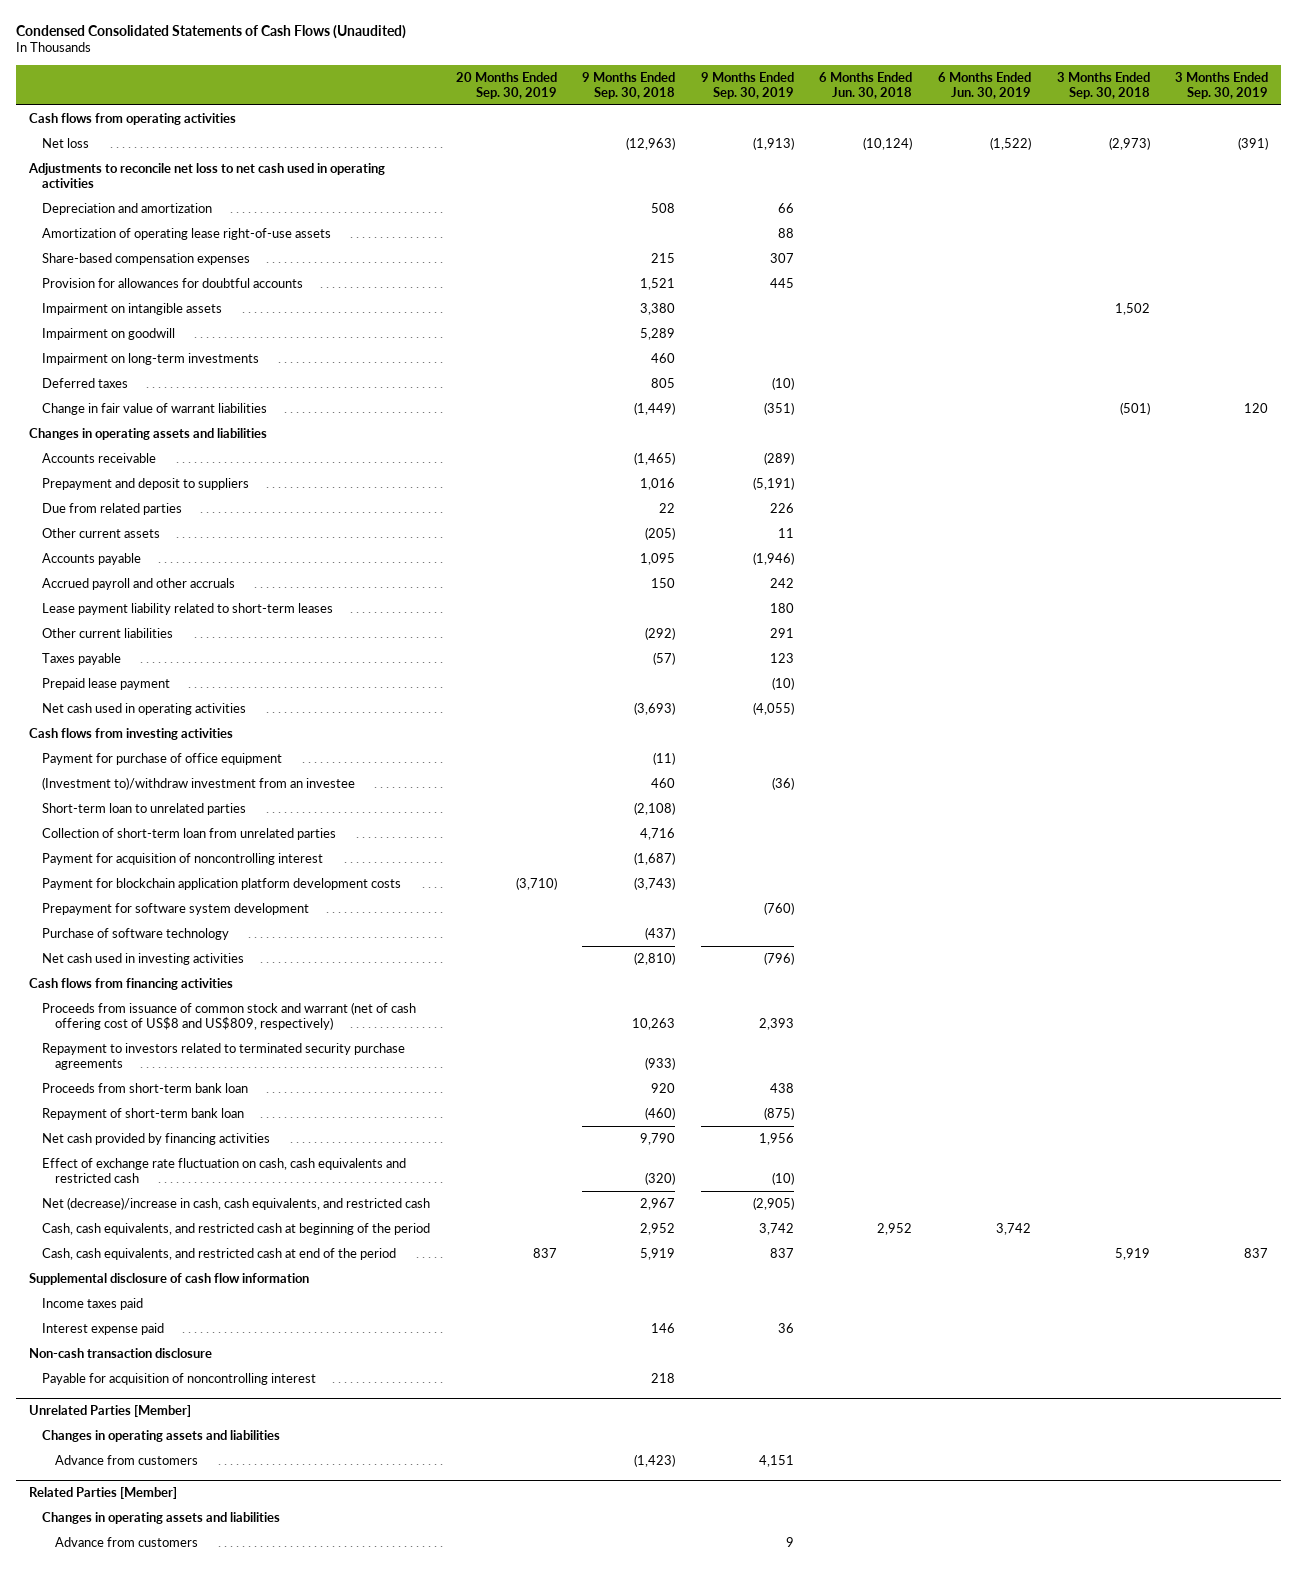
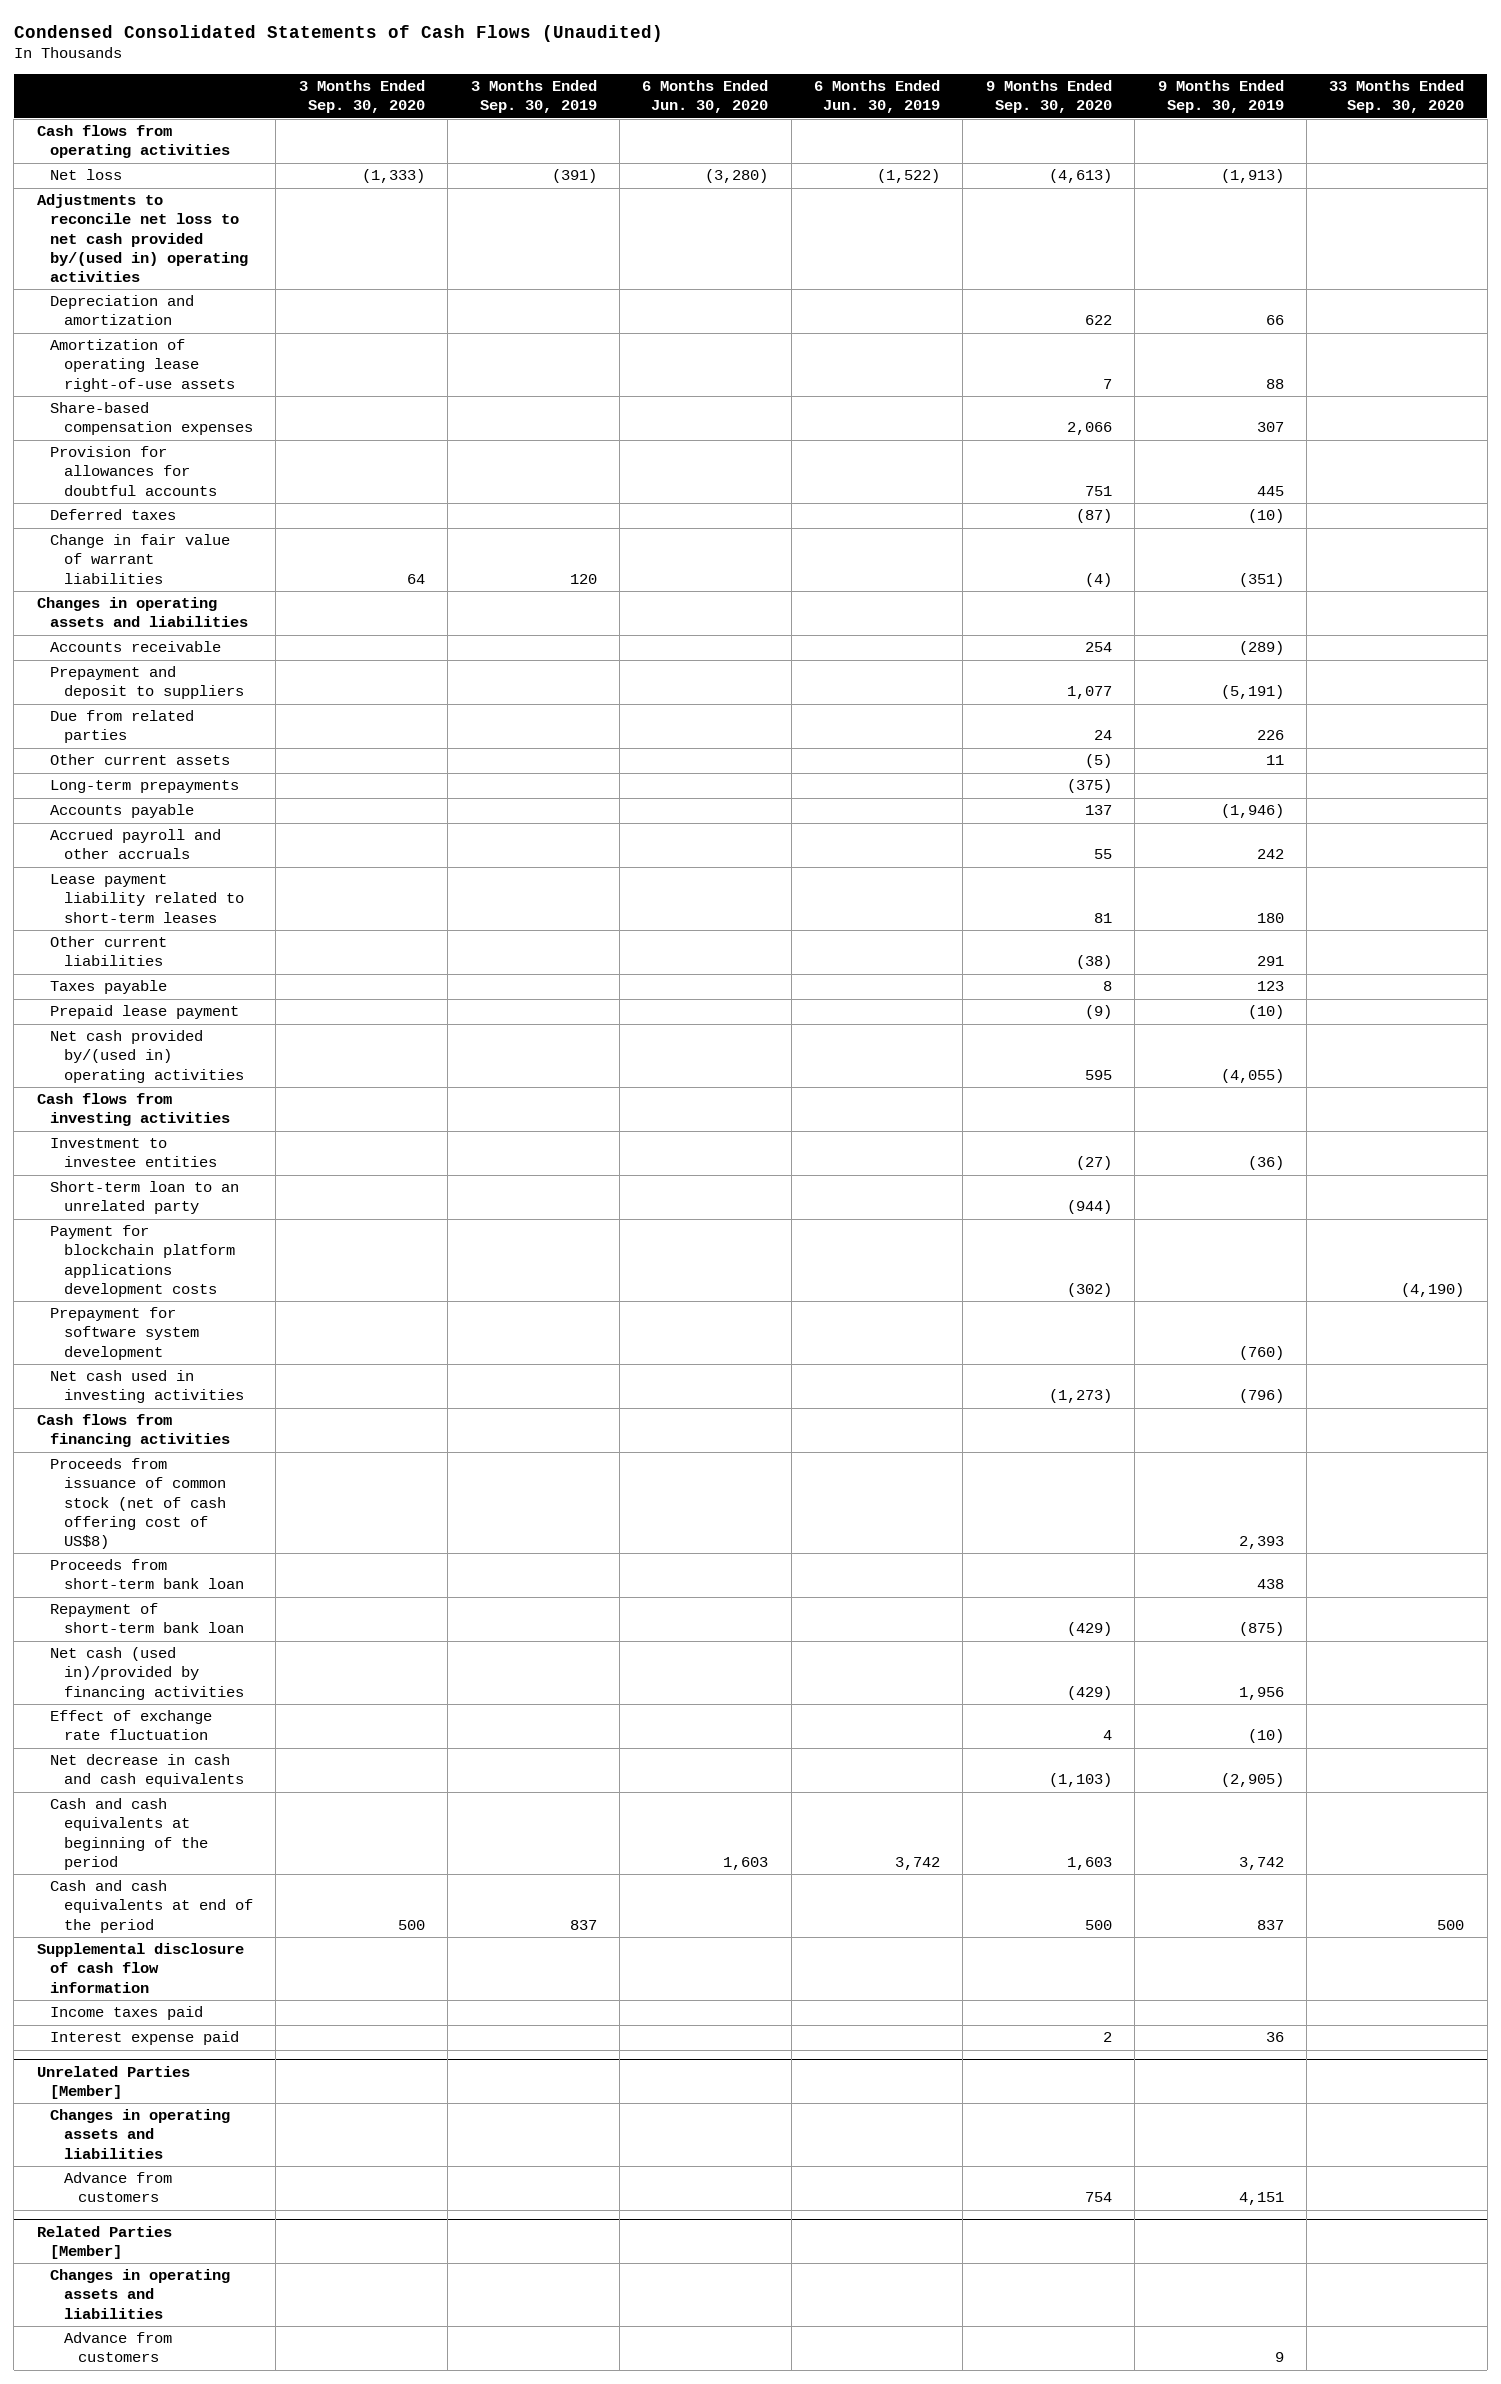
[455,71,557,99] 20 Months Ended Sep. 30, 2019 -> none
[582,71,676,99] 9 Months Ended Sep. 30, 2018 -> none
[819,71,913,99] 6 Months Ended Jun. 30, 2018 -> none
[1056,71,1150,99] 3 Months Ended Sep. 30, 2018 -> none
none -> [298,80,425,114] 3 Months Ended Sep. 30, 2020
none -> [642,80,769,114] 6 Months Ended Jun. 30, 2020
none -> [985,80,1112,114] 9 Months Ended Sep. 30, 2020
none -> [1329,80,1465,114] 33 Months Ended Sep. 30, 2020
[28,162,386,188] Adjustments to reconcile net loss to net cash used in operating activities -> [36,194,249,282] Adjustments to reconcile net loss to net cash provided by/(used in) operating activities
[42,302,223,315] Impairment on intangible assets -> none
[42,327,176,340] Impairment on goodwill -> none
[42,352,260,365] Impairment on long-term investments -> none
none -> [50,780,240,794] Long-term prepayments
[42,702,247,715] Net cash used in operating activities -> [50,1030,244,1083] Net cash provided by/(used in) operating activities
[42,752,283,765] Payment for purchase of office equipment -> none
[42,827,337,840] Collection of short-term loan from unrelated parties -> none
[42,852,324,865] Payment for acquisition of noncontrolling interest -> none
[42,776,356,790] (Investment to)/withdraw investment from an investee -> [50,1138,217,1168] Investment to investee entities
[42,802,247,815] Short-term loan to unrelated parties -> [50,1181,240,1215] Short-term loan to an unrelated party
[42,877,402,890] Payment for blockchain application platform development costs -> [50,1225,235,1297] Payment for blockchain platform applications development costs
[42,927,230,940] Purchase of software technology -> none
[42,1042,406,1070] Repayment to investors related to terminated security purchase agreements -> none
[42,1001,417,1030] Proceeds from issuance of common stock and warrant (net of cash offering cost of US$8 and US$809, respectively) -> [50,1458,226,1549] Proceeds from issuance of common stock (net of cash offering cost of US$8)
[42,1132,271,1145] Net cash provided by financing activities -> [50,1647,244,1700] Net cash (used in)/provided by financing activities
[42,1157,407,1183] Effect of exchange rate fluctuation on cash, cash equivalents and restricted cash -> [50,1710,213,1741] Effect of exchange rate fluctuation
[42,1196,431,1210] Net (decrease)/increase in cash, cash equivalents, and restricted cash -> [50,1754,244,1788] Net decrease in cash and cash equivalents
[42,1222,431,1235] Cash, cash equivalents, and restricted cash at beginning of the period -> [50,1798,208,1870] Cash and cash equivalents at beginning of the period
[42,1247,397,1260] Cash, cash equivalents, and restricted cash at end of the period -> [50,1880,253,1933] Cash and cash equivalents at end of the period
[29,1347,213,1358] Non-cash transaction disclosure -> none
[42,1372,317,1385] Payable for acquisition of noncontrolling interest -> none

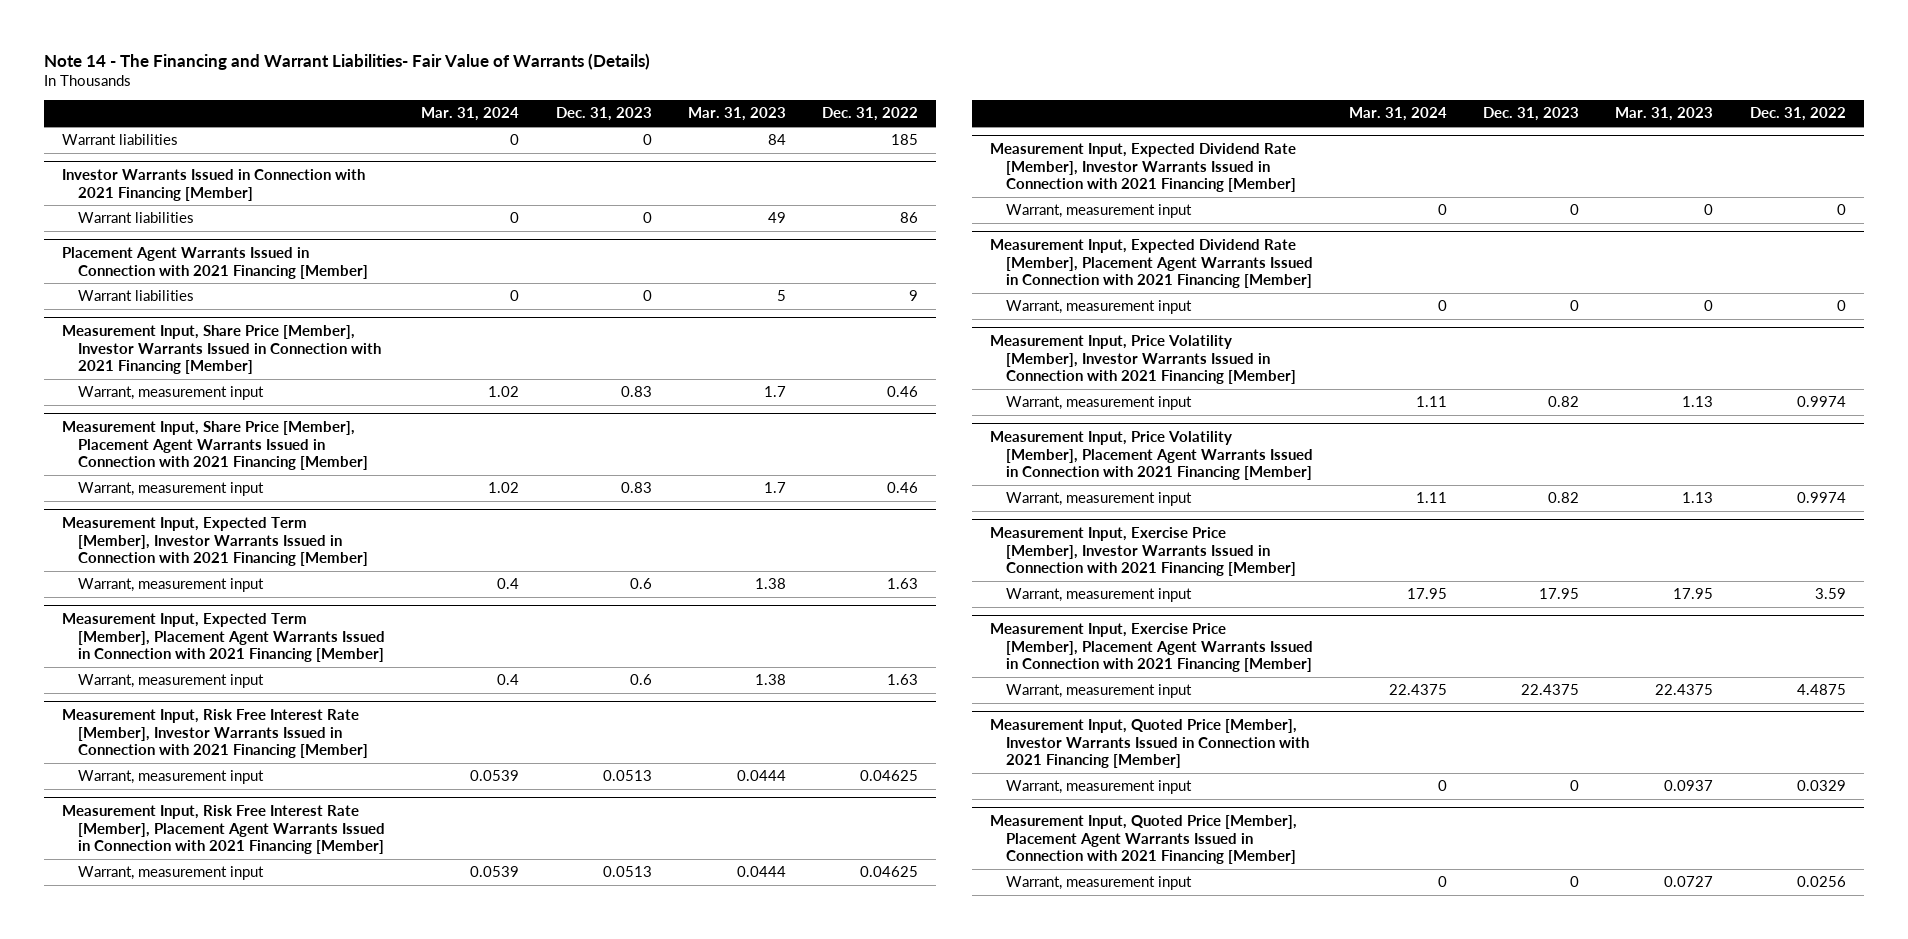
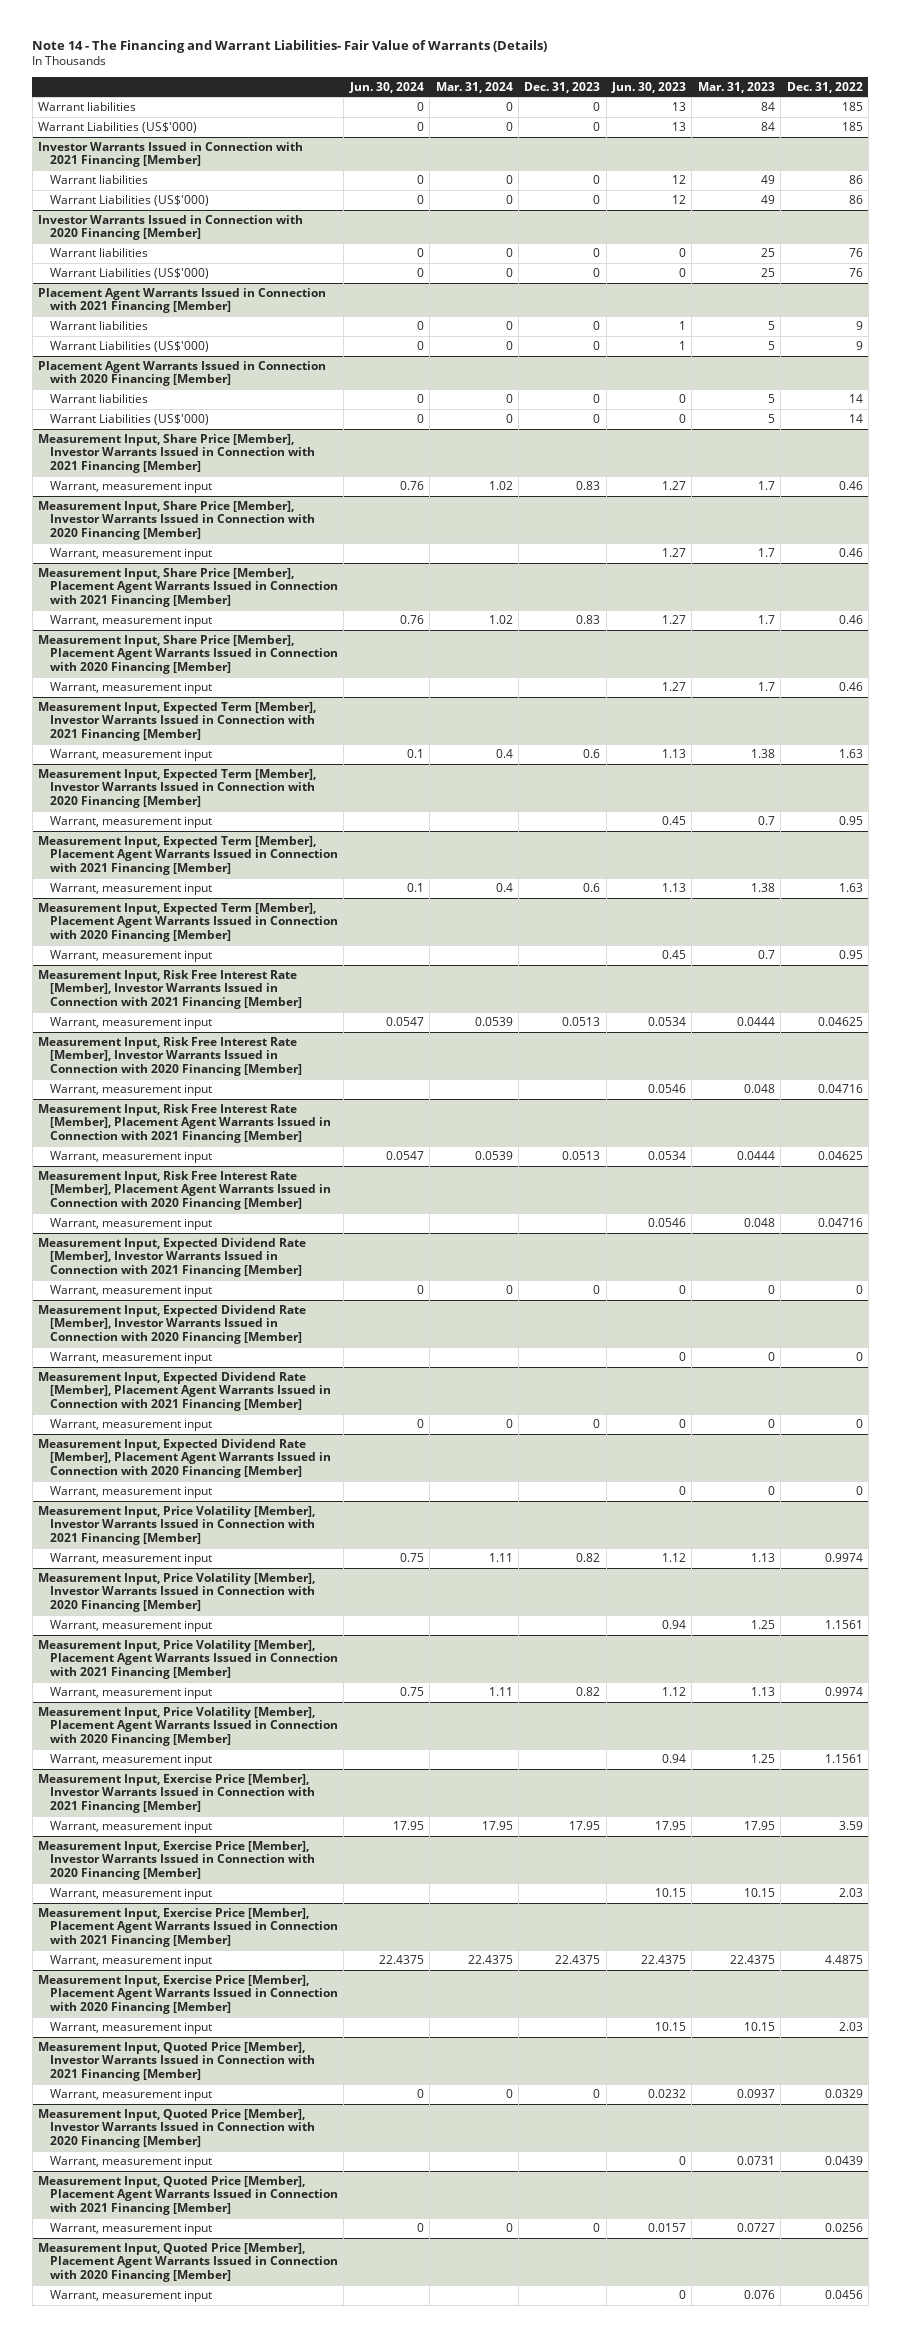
none -> [348,81,424,93] Jun. 30, 2024
none -> [611,81,687,93] Jun. 30, 2023
none -> [38,121,198,133] Warrant Liabilities (US$'000)
none -> [50,194,210,206] Warrant Liabilities (US$'000)
none -> [38,214,304,241] Investor Warrants Issued in Connection with 2020 Financing [Member]
none -> [50,247,149,257] Warrant liabilities
none -> [50,267,210,279] Warrant Liabilities (US$'000)
none -> [50,340,210,352] Warrant Liabilities (US$'000)
none -> [38,360,327,387] Placement Agent Warrants Issued in Connection with 2020 Financing [Member]
none -> [50,393,149,403] Warrant liabilities
none -> [50,413,210,425] Warrant Liabilities (US$'000)
none -> [38,500,316,540] Measurement Input, Share Price [Member], Investor Warrants Issued in Connection with 2020 Financing [Member]
none -> [50,547,213,560] Warrant, measurement input
none -> [38,634,339,674] Measurement Input, Share Price [Member], Placement Agent Warrants Issued in Connection with 2020 Financing [Member]
none -> [50,681,213,694] Warrant, measurement input
none -> [38,768,317,808] Measurement Input, Expected Term [Member], Investor Warrants Issued in Connection with 2020 Financing [Member]
none -> [50,815,213,828] Warrant, measurement input
none -> [38,902,339,942] Measurement Input, Expected Term [Member], Placement Agent Warrants Issued in Connection with 2020 Financing [Member]
none -> [50,949,213,962] Warrant, measurement input
none -> [38,1036,303,1076] Measurement Input, Risk Free Interest Rate [Member], Investor Warrants Issued in Connection with 2020 Financing [Member]
none -> [50,1083,213,1096] Warrant, measurement input
none -> [38,1170,332,1210] Measurement Input, Risk Free Interest Rate [Member], Placement Agent Warrants Issued in Connection with 2020 Financing [Member]
none -> [50,1217,213,1230] Warrant, measurement input
none -> [38,1304,307,1344] Measurement Input, Expected Dividend Rate [Member], Investor Warrants Issued in Connection with 2020 Financing [Member]
none -> [50,1351,213,1364] Warrant, measurement input
none -> [38,1438,332,1478] Measurement Input, Expected Dividend Rate [Member], Placement Agent Warrants Issued in Connection with 2020 Financing [Member]
none -> [50,1485,213,1498] Warrant, measurement input
none -> [38,1572,316,1612] Measurement Input, Price Volatility [Member], Investor Warrants Issued in Connection with 2020 Financing [Member]
none -> [50,1619,213,1632] Warrant, measurement input
none -> [38,1706,339,1746] Measurement Input, Price Volatility [Member], Placement Agent Warrants Issued in Connection with 2020 Financing [Member]
none -> [50,1753,213,1766] Warrant, measurement input
none -> [38,1840,316,1880] Measurement Input, Exercise Price [Member], Investor Warrants Issued in Connection with 2020 Financing [Member]
none -> [50,1887,213,1900] Warrant, measurement input
none -> [38,1974,339,2014] Measurement Input, Exercise Price [Member], Placement Agent Warrants Issued in Connection with 2020 Financing [Member]
none -> [50,2021,213,2034] Warrant, measurement input
none -> [38,2108,316,2148] Measurement Input, Quoted Price [Member], Investor Warrants Issued in Connection with 2020 Financing [Member]
none -> [50,2155,213,2168] Warrant, measurement input
none -> [38,2242,339,2282] Measurement Input, Quoted Price [Member], Placement Agent Warrants Issued in Connection with 2020 Financing [Member]
none -> [50,2289,213,2302] Warrant, measurement input

